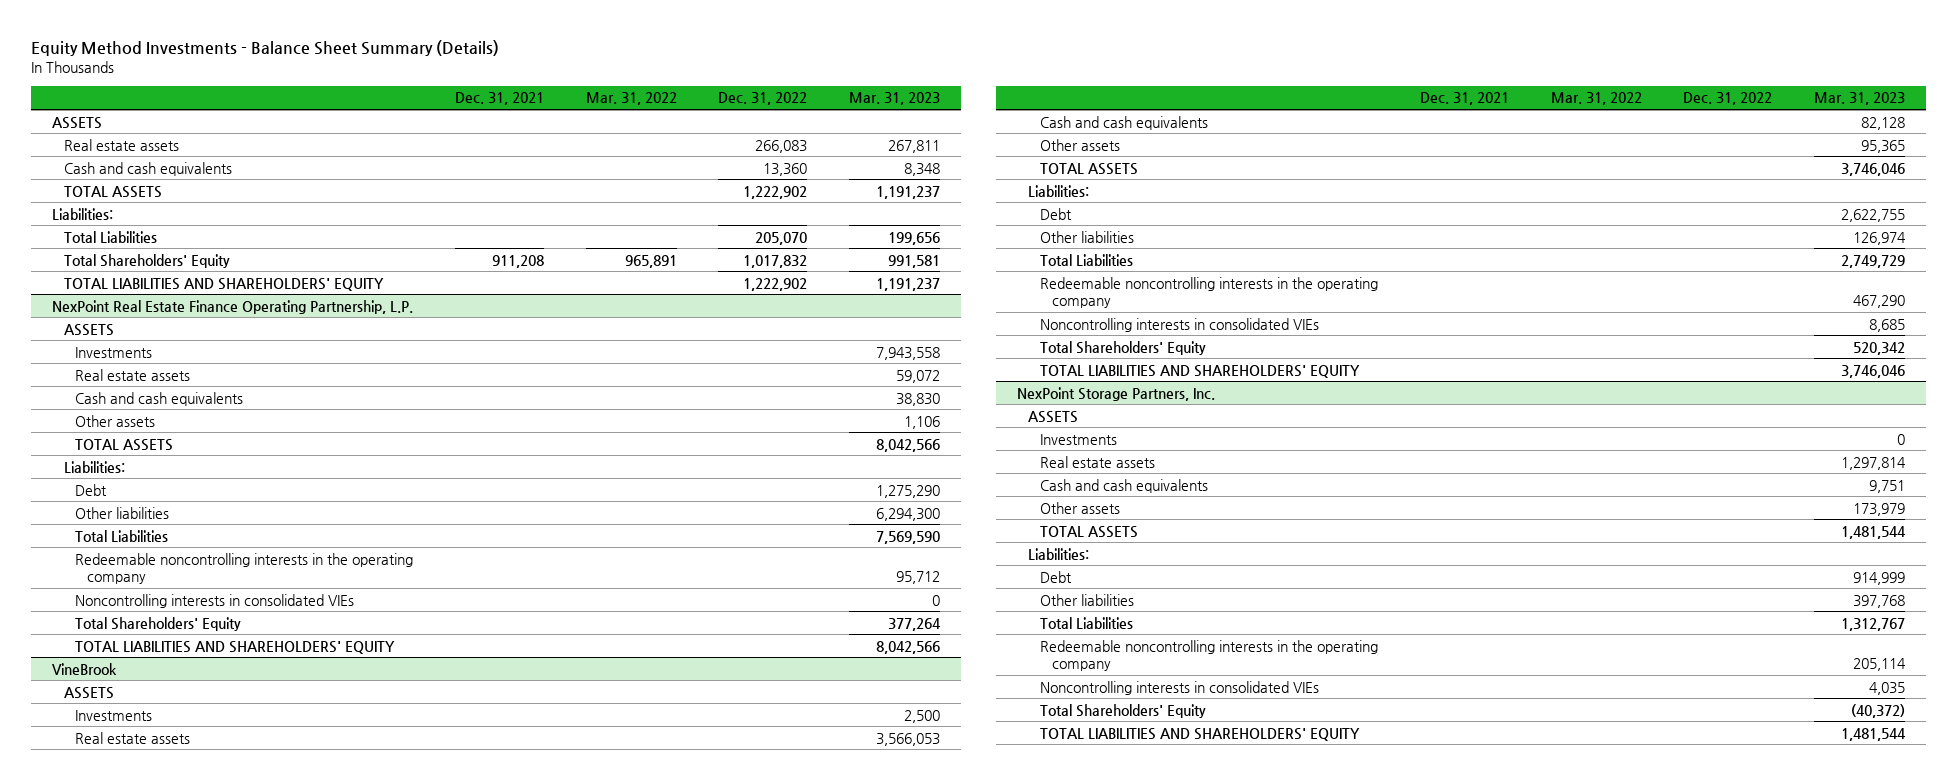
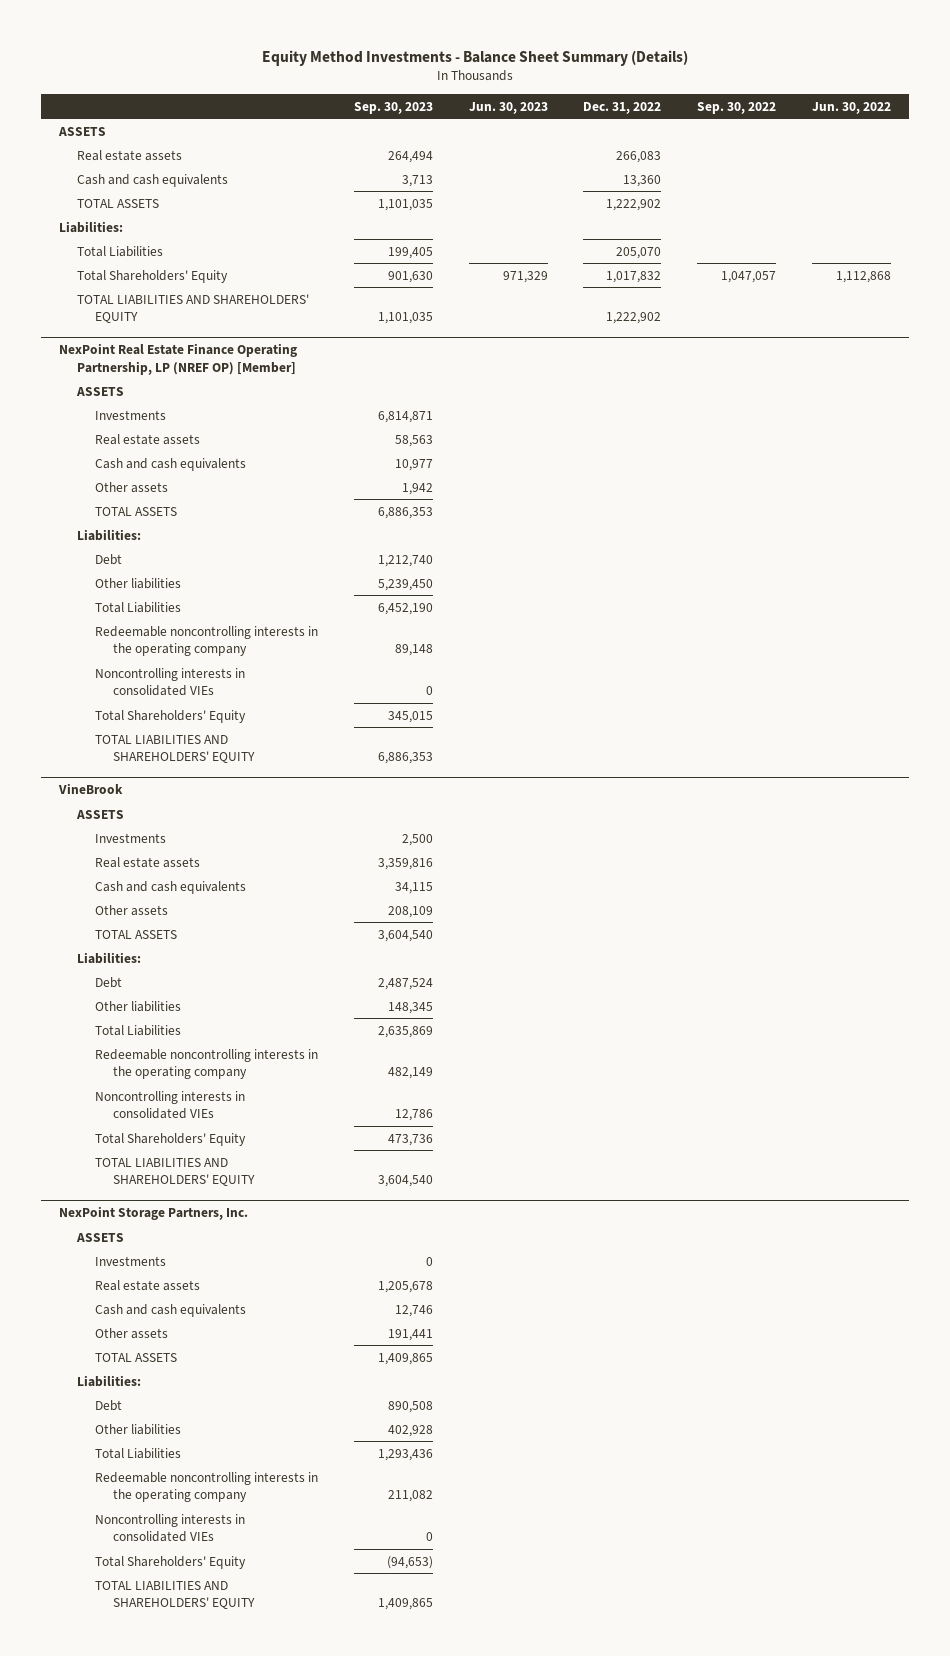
[454,92,544,106] Dec. 31, 2021 -> none
[585,92,677,106] Mar. 31, 2022 -> none
[848,92,940,106] Mar. 31, 2023 -> none
none -> [353,101,433,114] Sep. 30, 2023
none -> [468,101,548,114] Jun. 30, 2023
none -> [697,101,777,114] Sep. 30, 2022
none -> [811,101,891,114] Jun. 30, 2022
[51,299,413,314] NexPoint Real Estate Finance Operating Partnership, L.P. -> [59,343,298,375] NexPoint Real Estate Finance Operating Partnership, LP (NREF OP) [Member]

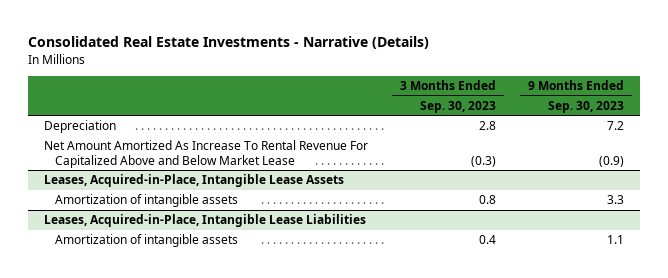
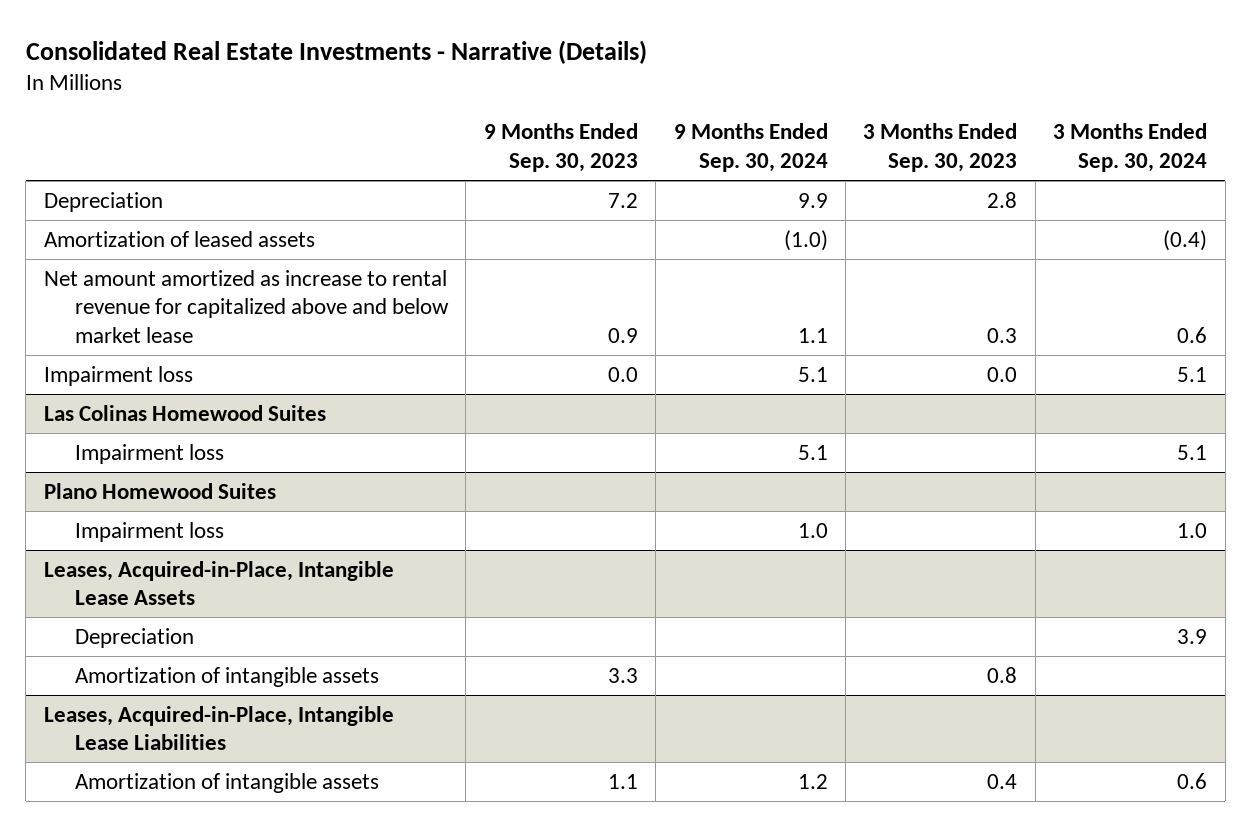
none -> [673,123,828,173] 9 Months Ended Sep. 30, 2024
none -> [1053,123,1208,173] 3 Months Ended Sep. 30, 2024
none -> [43,230,315,247] Amortization of leased assets
[44,140,369,168] Net Amount Amortized As Increase To Rental Revenue For Capitalized Above and Below Market Lease -> [43,269,449,343] Net amount amortized as increase to rental revenue for capitalized above and below market lease
[471,155,497,167] (0.3) -> [987,327,1018,343] 0.3
[598,155,624,167] (0.9) -> [607,327,638,343] 0.9
none -> [43,365,193,386] Impairment loss
none -> [43,404,326,421] Las Colinas Homewood Suites
none -> [74,443,224,464] Impairment loss
none -> [43,482,276,499] Plano Homewood Suites
none -> [74,521,224,542] Impairment loss
none -> [74,627,194,648] Depreciation

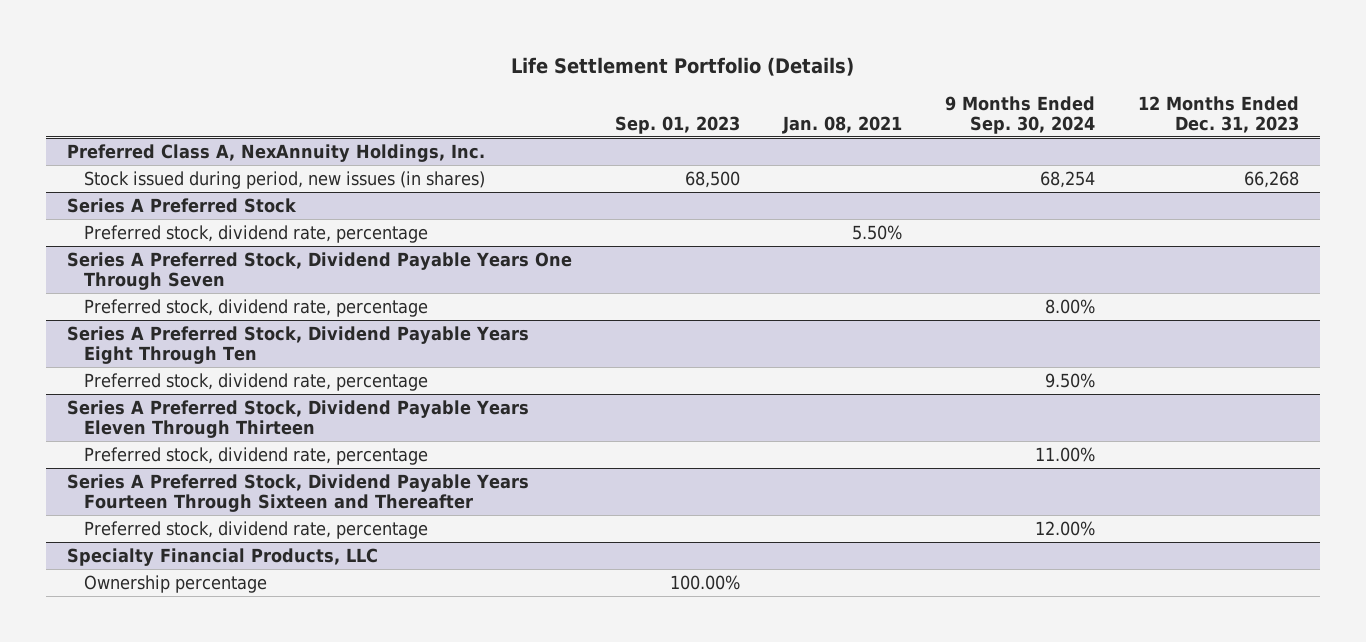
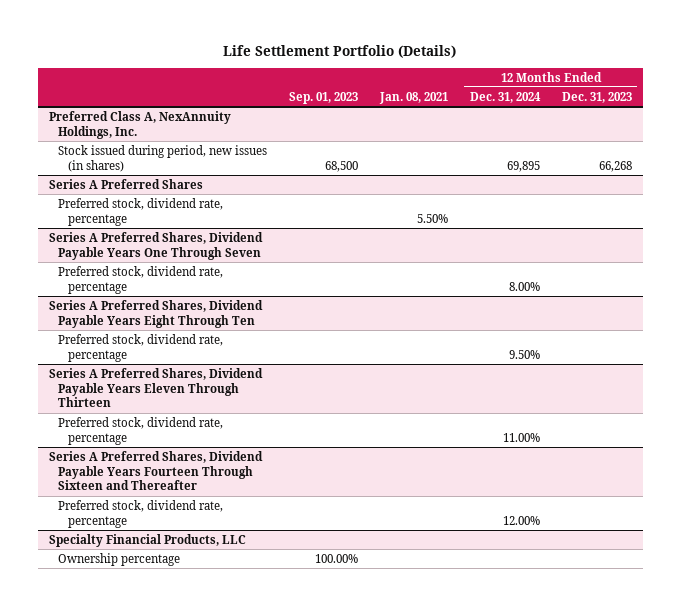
[944,95,1095,135] 9 Months Ended Sep. 30, 2024 -> none
none -> [469,91,541,103] Dec. 31, 2024
[67,197,298,213] Series A Preferred Stock -> [48,178,203,189] Series A Preferred Shares
[67,251,573,291] Series A Preferred Stock, Dividend Payable Years One Through Seven -> [48,231,263,260] Series A Preferred Shares, Dividend Payable Years One Through Seven
[67,325,530,365] Series A Preferred Stock, Dividend Payable Years Eight Through Ten -> [48,299,263,328] Series A Preferred Shares, Dividend Payable Years Eight Through Ten
[67,399,530,439] Series A Preferred Stock, Dividend Payable Years Eleven Through Thirteen -> [48,367,263,408] Series A Preferred Shares, Dividend Payable Years Eleven Through Thirteen
[67,473,530,513] Series A Preferred Stock, Dividend Payable Years Fourteen Through Sixteen and Thereafter -> [48,450,263,491] Series A Preferred Shares, Dividend Payable Years Fourteen Through Sixteen and Thereafter

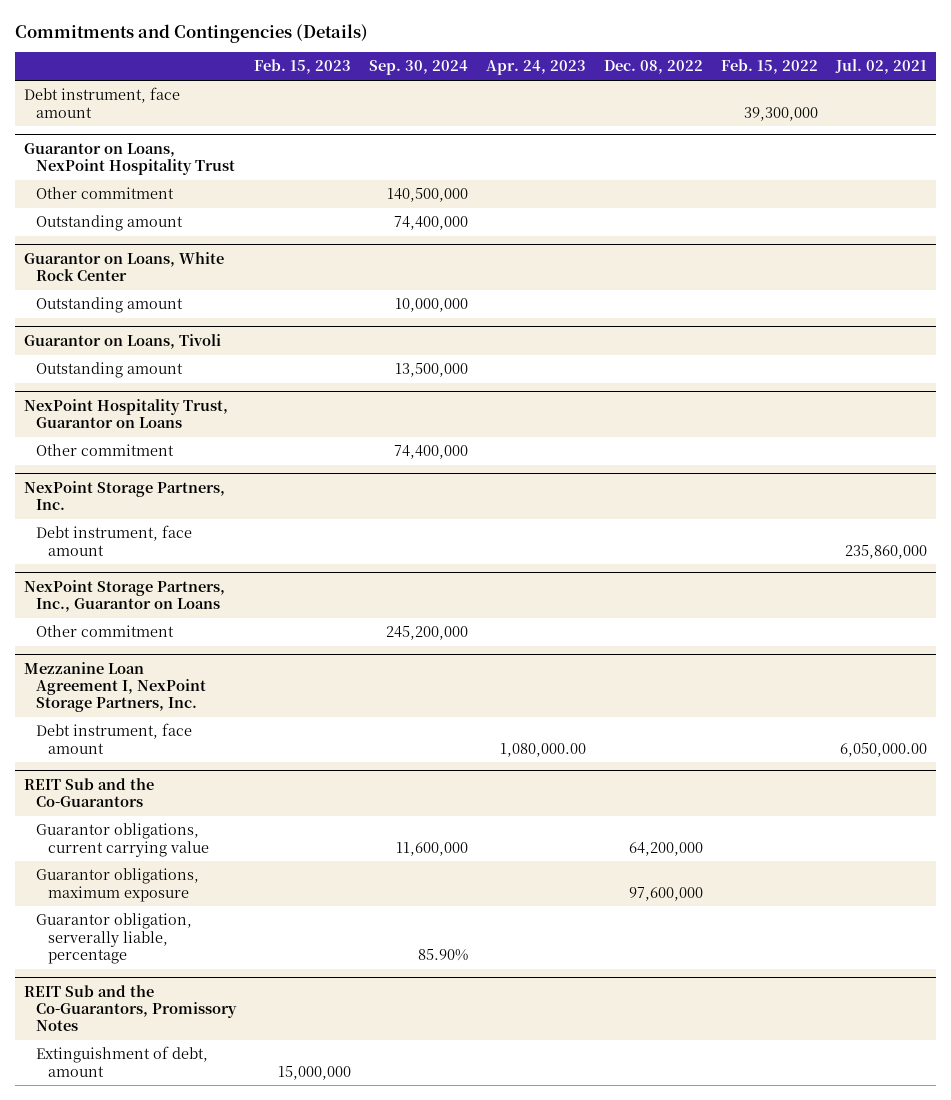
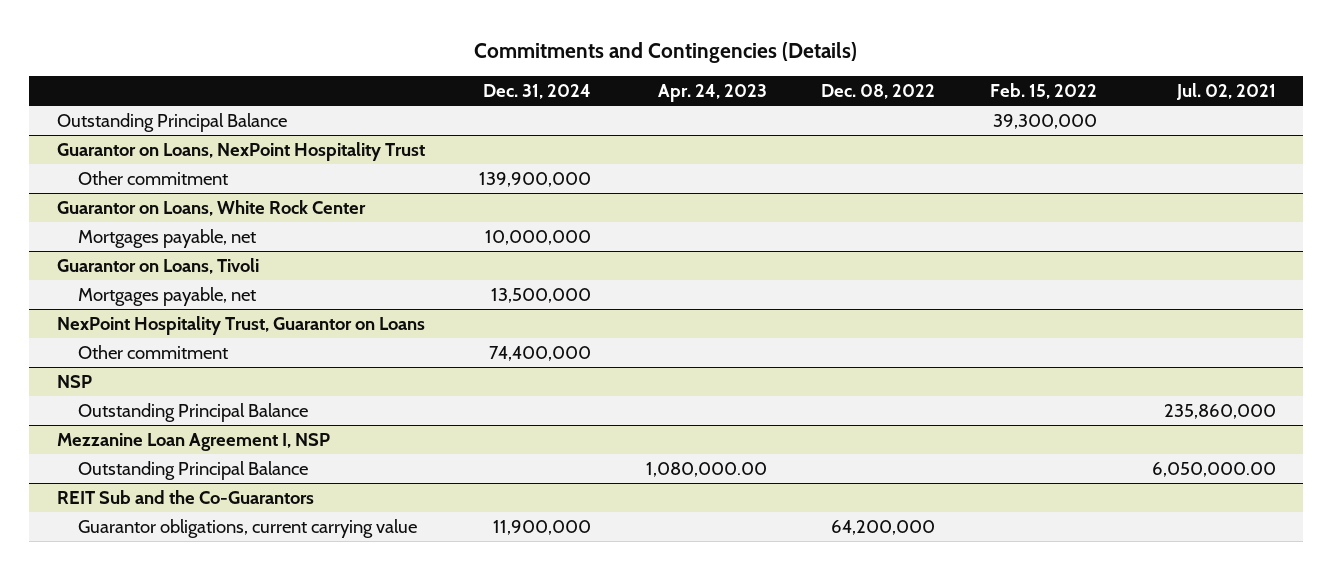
[254,59,352,75] Feb. 15, 2023 -> none
[369,60,469,76] Sep. 30, 2024 -> none
none -> [483,84,592,100] Dec. 31, 2024
[24,87,181,118] Debt instrument, face amount -> [56,112,287,132] Outstanding Principal Balance
[36,215,184,232] Outstanding amount -> none
[36,297,184,314] Outstanding amount -> [77,228,256,248] Mortgages payable, net
[36,362,184,379] Outstanding amount -> [77,286,256,306] Mortgages payable, net
[24,579,226,613] NexPoint Storage Partners, Inc., Guarantor on Loans -> none
[36,625,175,638] Other commitment -> none
[24,661,207,713] Mezzanine Loan Agreement I, NexPoint Storage Partners, Inc. -> none
[36,723,193,754] Debt instrument, face amount -> none
[24,480,226,511] NexPoint Storage Partners, Inc. -> [56,374,92,388] NSP
[36,525,193,556] Debt instrument, face amount -> [77,402,308,422] Outstanding Principal Balance
none -> [56,432,330,451] Mezzanine Loan Agreement I, NSP
none -> [77,460,308,480] Outstanding Principal Balance
[36,868,200,902] Guarantor obligations, maximum exposure -> none
[36,913,193,964] Guarantor obligation, serverally liable, percentage -> none
[24,984,238,1032] REIT Sub and the Co-Guarantors, Promissory Notes -> none
[36,1046,209,1077] Extinguishment of debt, amount -> none

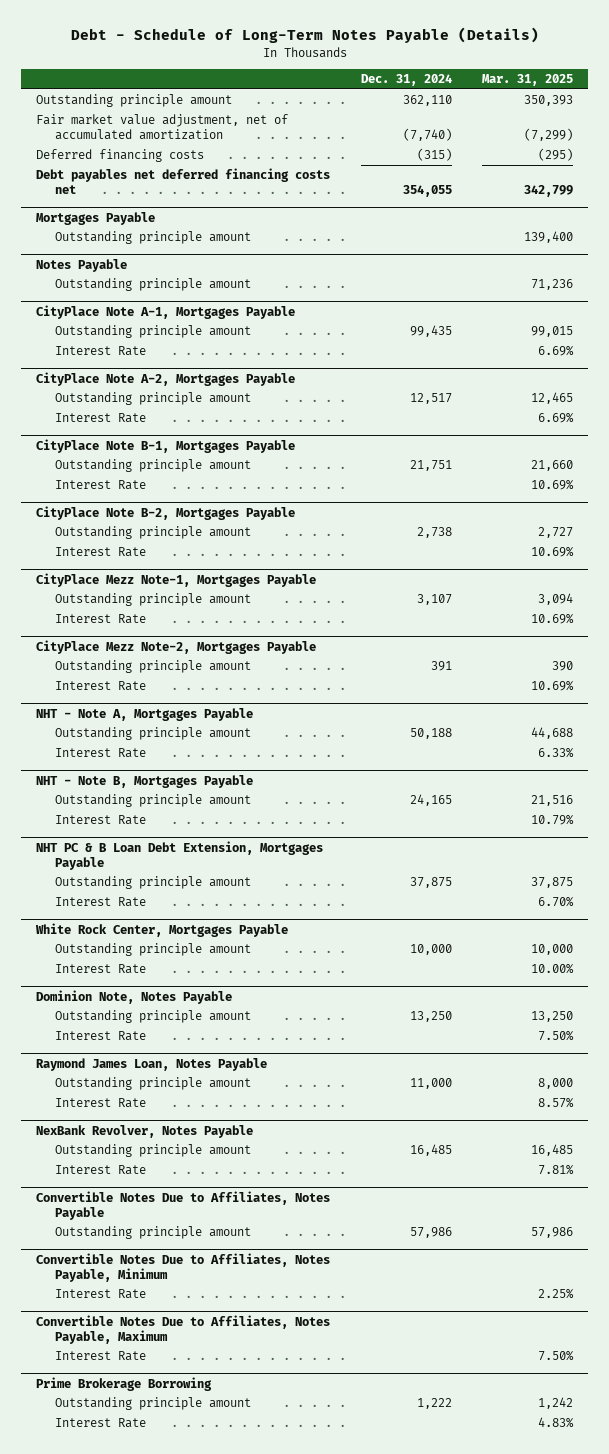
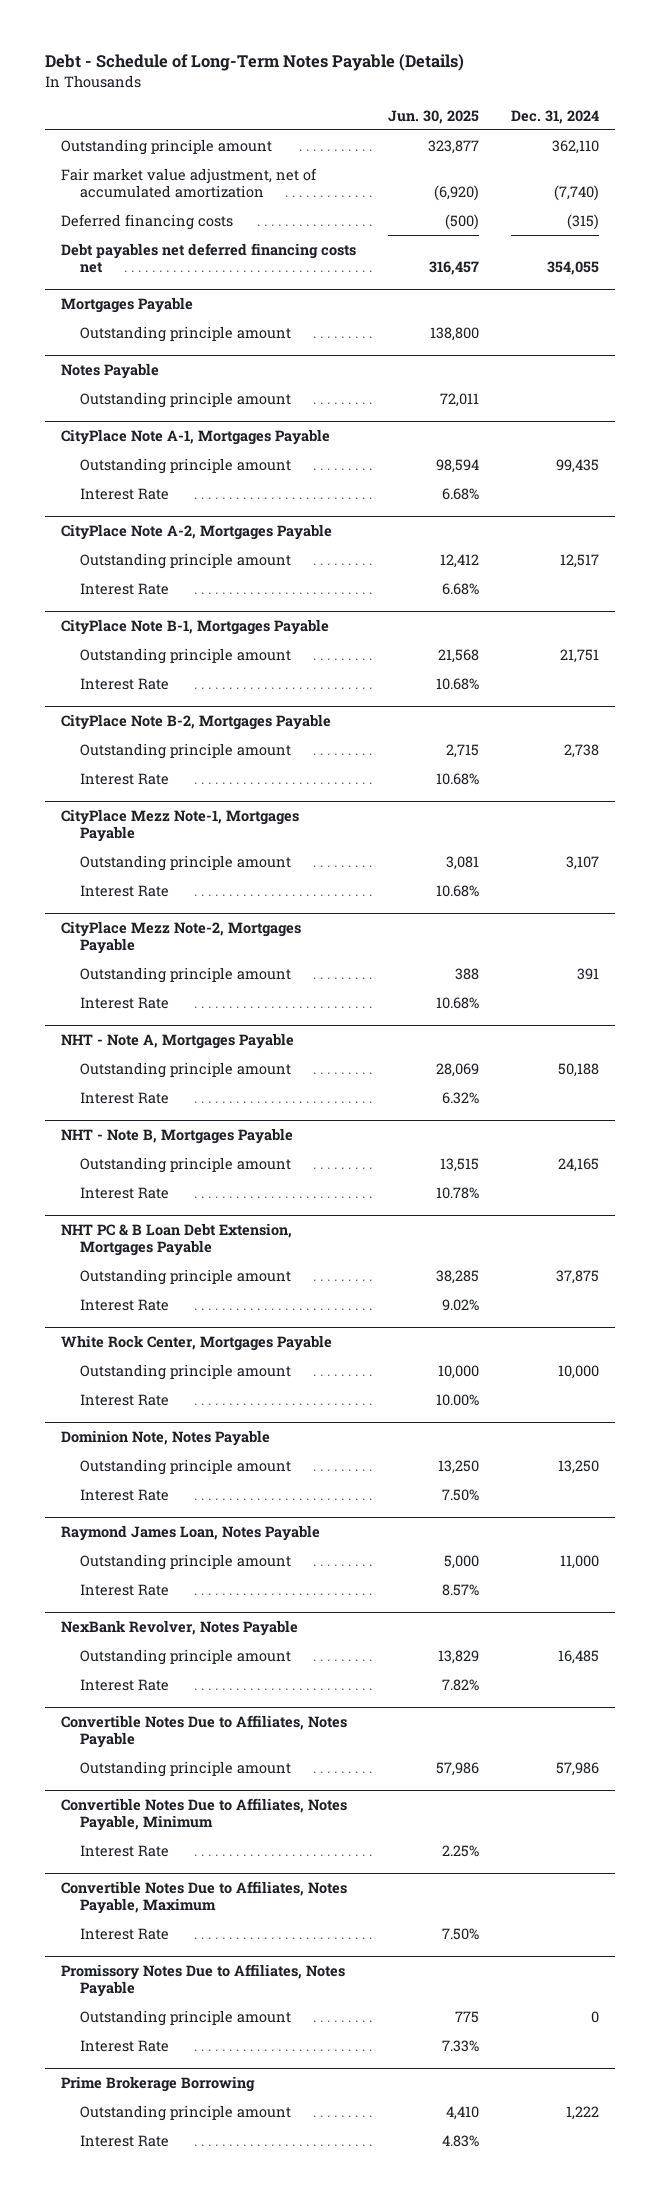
[481,74,573,87] Mar. 31, 2025 -> none
none -> [387,109,479,124] Jun. 30, 2025
none -> [60,1964,345,1998] Promissory Notes Due to Affiliates, Notes Payable
none -> [79,2009,291,2026] Outstanding principle amount
none -> [79,2039,169,2052] Interest Rate

